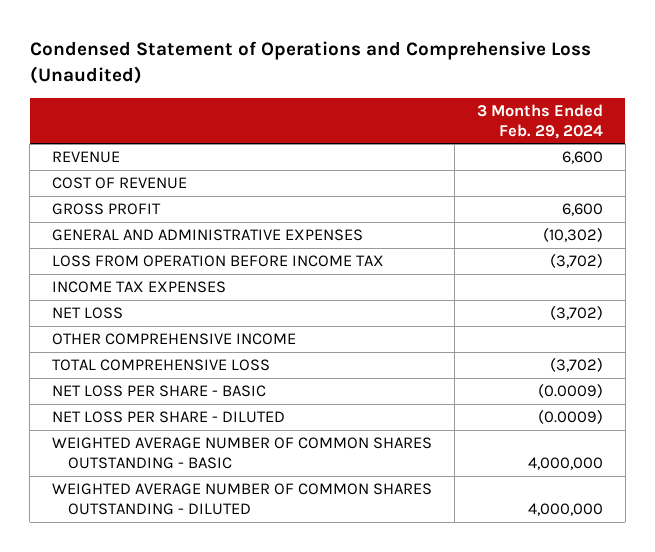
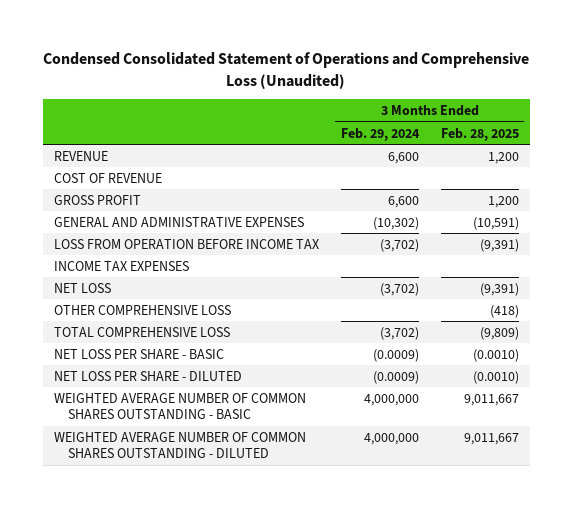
[29,41,591,85] Condensed Statement of Operations and Comprehensive Loss (Unaudited) -> [43,52,530,89] Condensed Consolidated Statement of Operations and Comprehensive Loss (Unaudited)
none -> [440,127,519,141] Feb. 28, 2025
[52,333,297,346] OTHER COMPREHENSIVE INCOME -> [53,304,231,315] OTHER COMPREHENSIVE LOSS

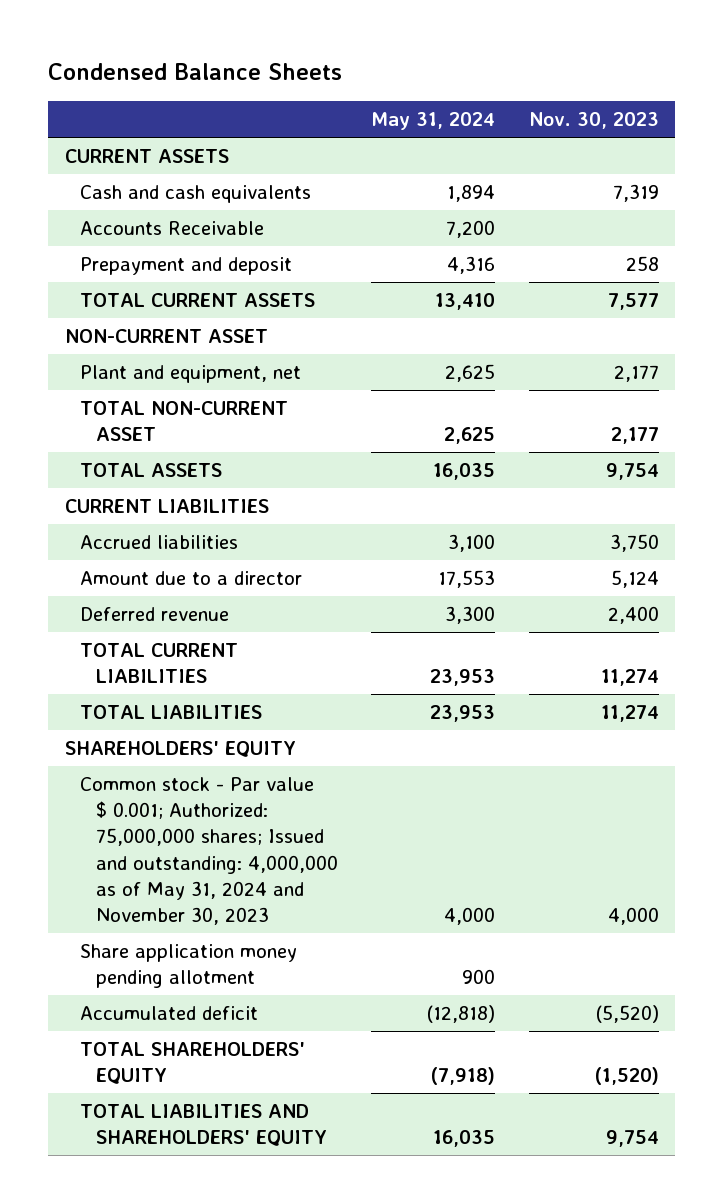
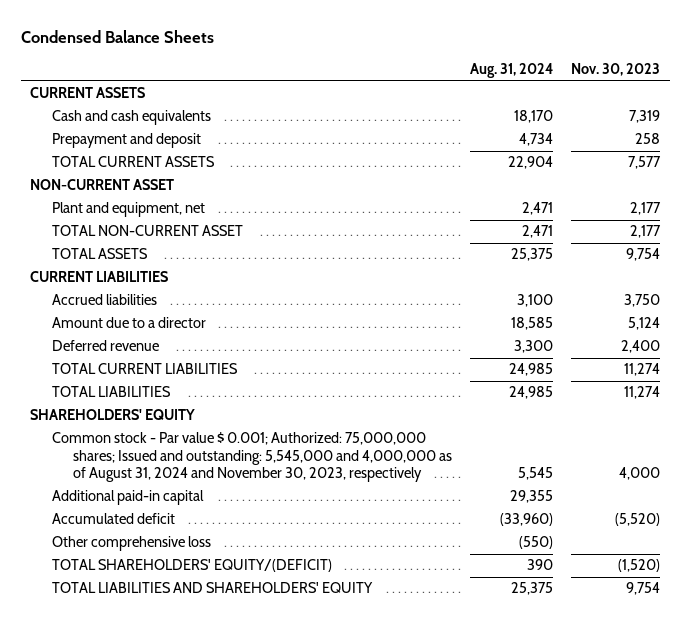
[371,112,496,131] May 31, 2024 -> none
none -> [470,63,554,79] Aug. 31, 2024
[80,221,265,236] Accounts Receivable -> none
[80,944,298,989] Share application money pending allotment -> none
[80,777,338,925] Common stock - Par value $ 0.001; Authorized: 75,000,000 shares; Issued and outstanding: 4,000,000 as of May 31, 2024 and November 30, 2023 -> [51,432,452,483] Common stock - Par value $ 0.001; Authorized: 75,000,000 shares; Issued and outstanding: 5,545,000 and 4,000,000 as of August 31, 2024 and November 30, 2023, respectively
none -> [51,490,204,506] Additional paid-in capital
none -> [51,536,211,552] Other comprehensive loss
[80,1042,306,1085] TOTAL SHAREHOLDERS' EQUITY -> [51,559,332,573] TOTAL SHAREHOLDERS' EQUITY/(DEFICIT)

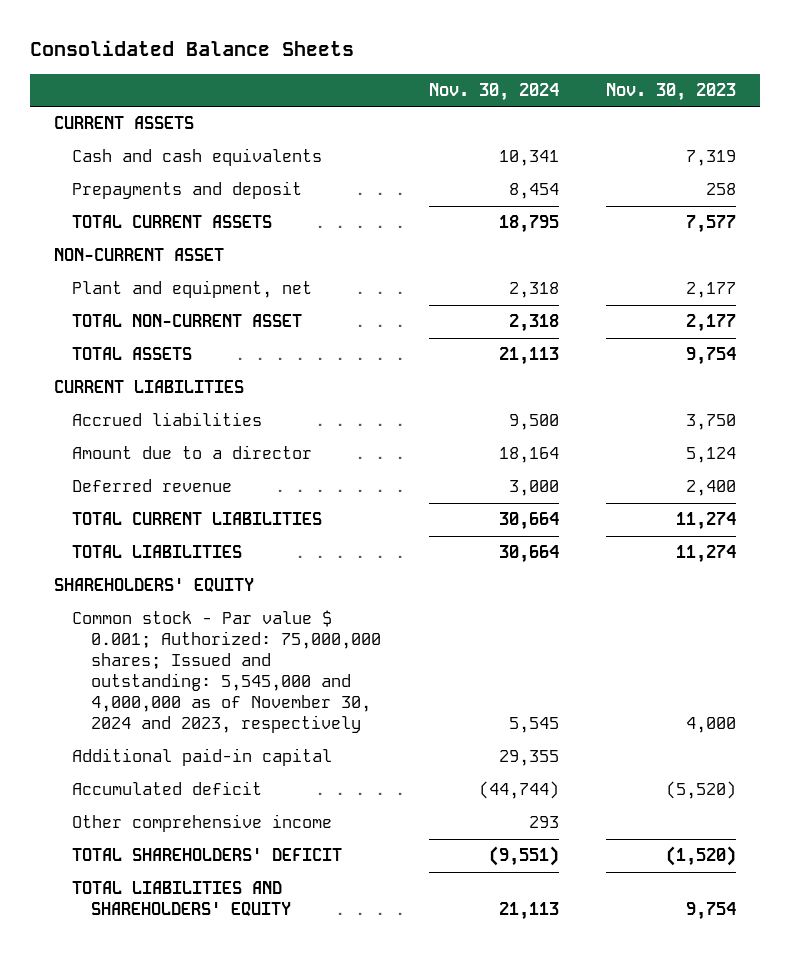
[21,30,215,44] Condensed Balance Sheets -> [29,40,354,57] Consolidated Balance Sheets
[470,63,554,79] Aug. 31, 2024 -> none
none -> [428,83,559,102] Nov. 30, 2024
[51,133,201,149] Prepayment and deposit -> [72,181,303,200] Prepayments and deposit
[51,432,452,483] Common stock - Par value $ 0.001; Authorized: 75,000,000 shares; Issued and outstanding: 5,545,000 and 4,000,000 as of August 31, 2024 and November 30, 2023, respectively -> [72,610,381,734] Common stock - Par value $ 0.001; Authorized: 75,000,000 shares; Issued and outstanding: 5,545,000 and 4,000,000 as of November 30, 2024 and 2023, respectively
[51,536,211,552] Other comprehensive loss -> [72,814,333,833] Other comprehensive income
[51,559,332,573] TOTAL SHAREHOLDERS' EQUITY/(DEFICIT) -> [72,848,343,862] TOTAL SHAREHOLDERS' DEFICIT

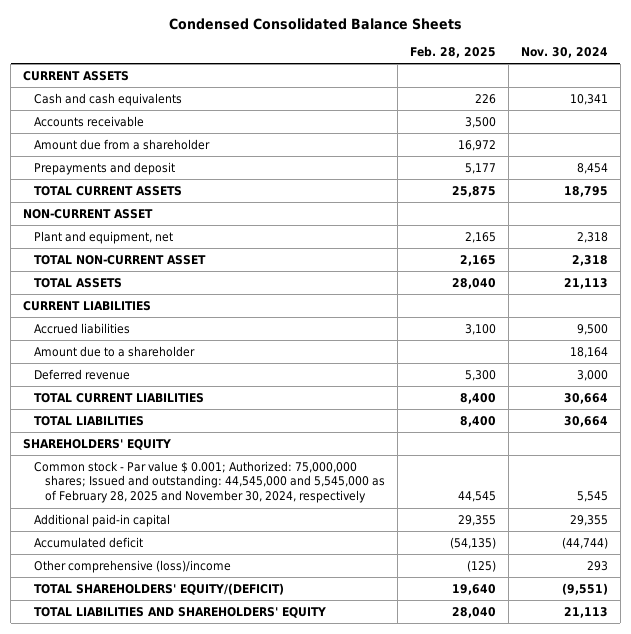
[29,40,354,57] Consolidated Balance Sheets -> [168,17,462,30] Condensed Consolidated Balance Sheets
[606,83,737,102] Nov. 30, 2023 -> none
none -> [410,45,497,58] Feb. 28, 2025
none -> [34,115,145,127] Accounts receivable
none -> [34,138,211,150] Amount due from a shareholder
[72,445,313,460] Amount due to a director -> [34,345,196,357] Amount due to a shareholder
[72,610,381,734] Common stock - Par value $ 0.001; Authorized: 75,000,000 shares; Issued and outstanding: 5,545,000 and 4,000,000 as of November 30, 2024 and 2023, respectively -> [34,460,386,504] Common stock - Par value $ 0.001; Authorized: 75,000,000 shares; Issued and outstanding: 44,545,000 and 5,545,000 as of February 28, 2025 and November 30, 2024, respectively
[72,814,333,833] Other comprehensive income -> [34,559,232,573] Other comprehensive (loss)/income
[72,848,343,862] TOTAL SHAREHOLDERS' DEFICIT -> [34,582,285,595] TOTAL SHAREHOLDERS' EQUITY/(DEFICIT)

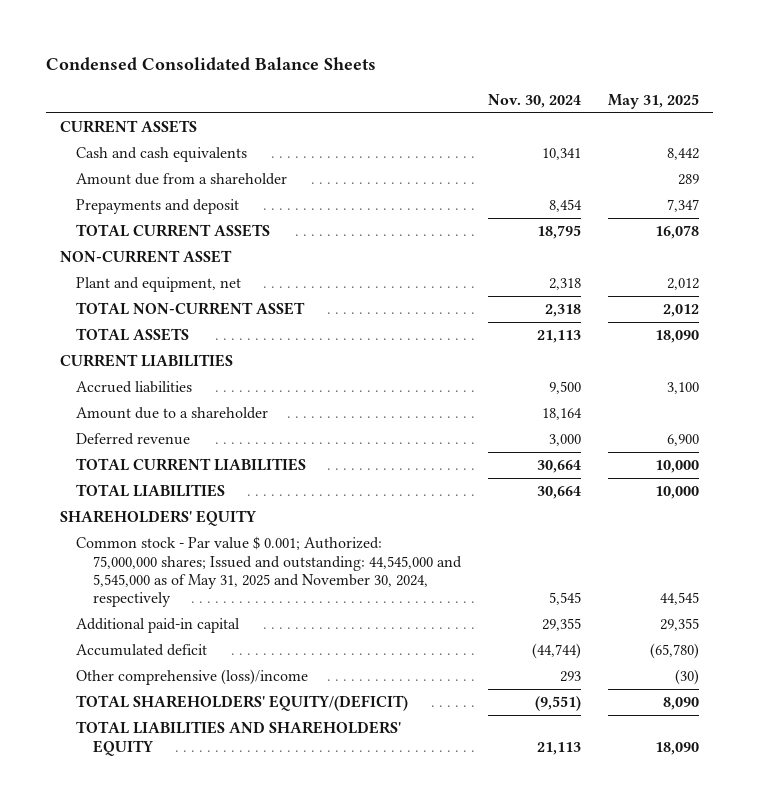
[410,45,497,58] Feb. 28, 2025 -> none
none -> [608,93,700,109] May 31, 2025
[34,115,145,127] Accounts receivable -> none
[34,460,386,504] Common stock - Par value $ 0.001; Authorized: 75,000,000 shares; Issued and outstanding: 44,545,000 and 5,545,000 as of February 28, 2025 and November 30, 2024, respectively -> [76,536,462,608] Common stock - Par value $ 0.001; Authorized: 75,000,000 shares; Issued and outstanding: 44,545,000 and 5,545,000 as of May 31, 2025 and November 30, 2024, respectively

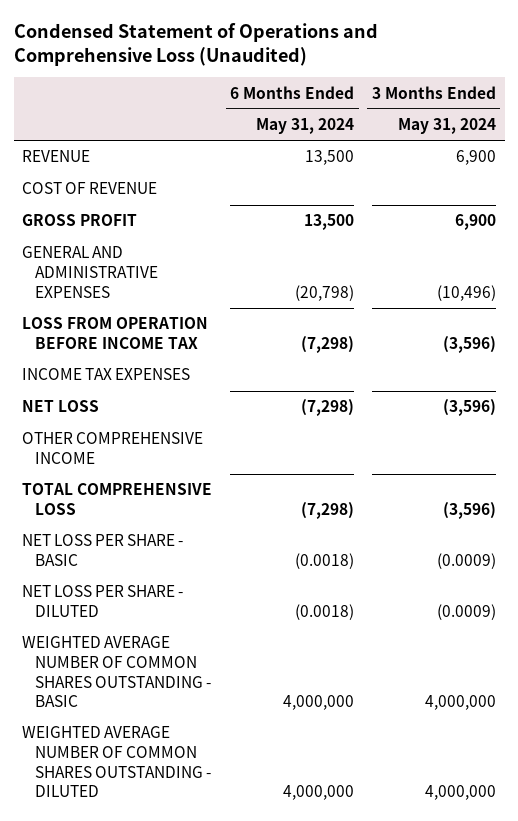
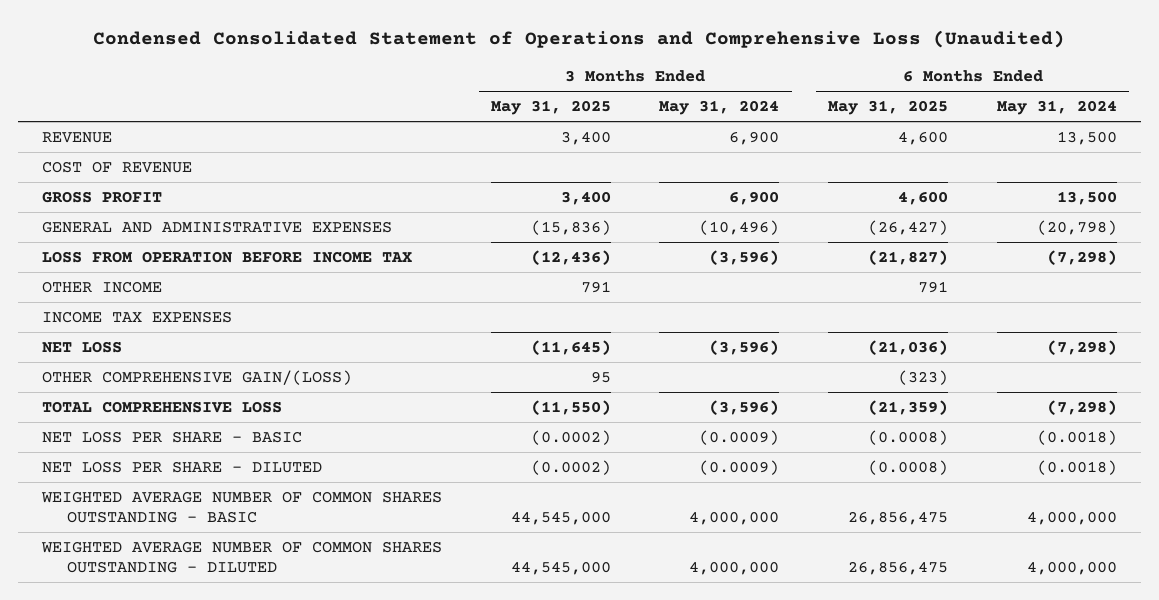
[13,22,378,66] Condensed Statement of Operations and Comprehensive Loss (Unaudited) -> [93,30,1066,49] Condensed Consolidated Statement of Operations and Comprehensive Loss (Unaudited)
none -> [490,100,611,116] May 31, 2025
none -> [828,100,949,116] May 31, 2025
none -> [42,280,163,293] OTHER INCOME
[22,432,204,465] OTHER COMPREHENSIVE INCOME -> [42,369,353,385] OTHER COMPREHENSIVE GAIN/(LOSS)

